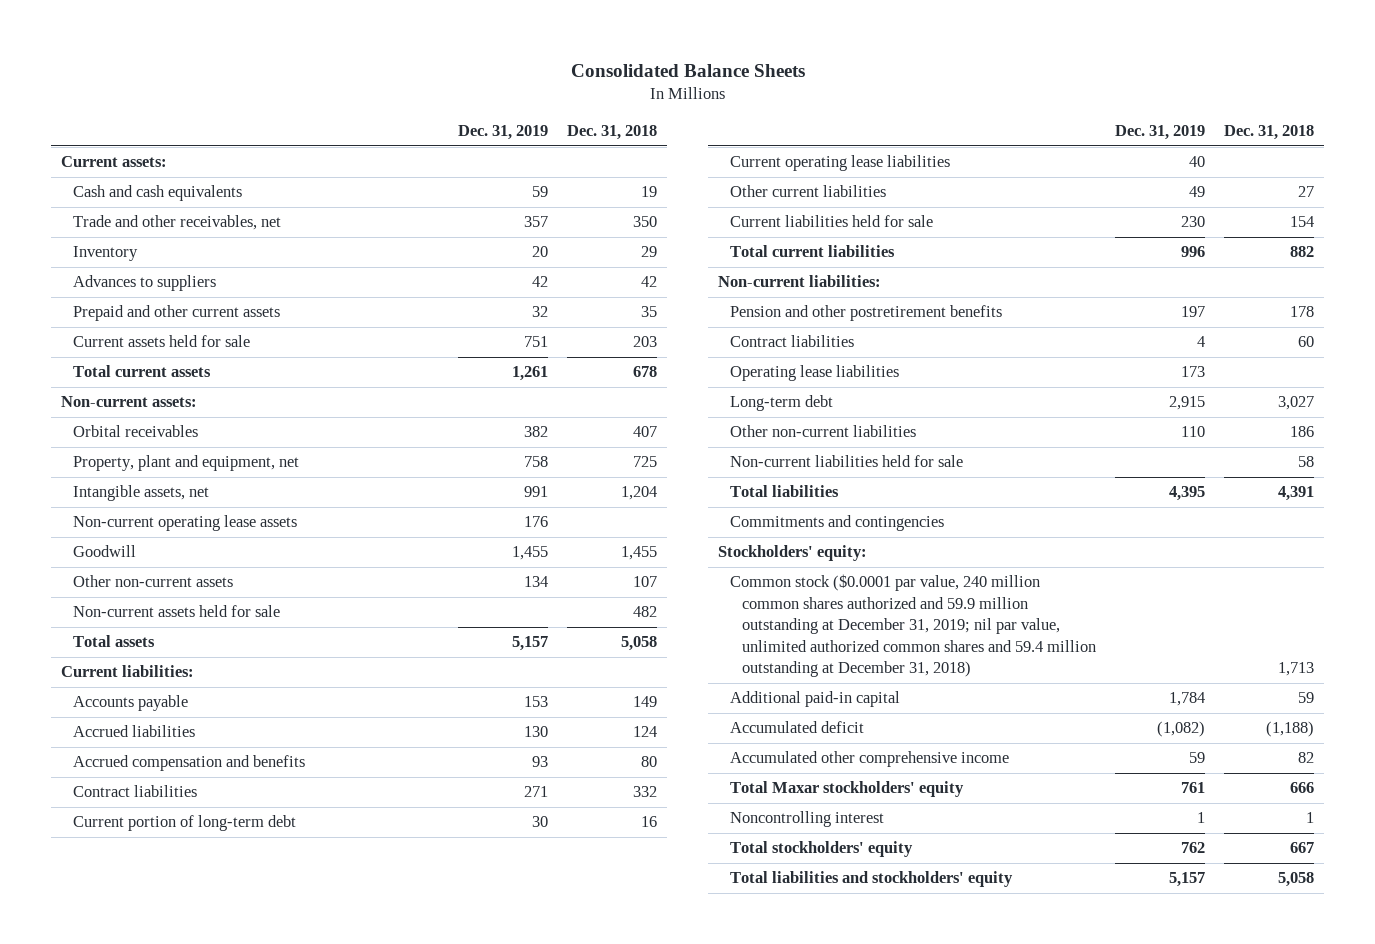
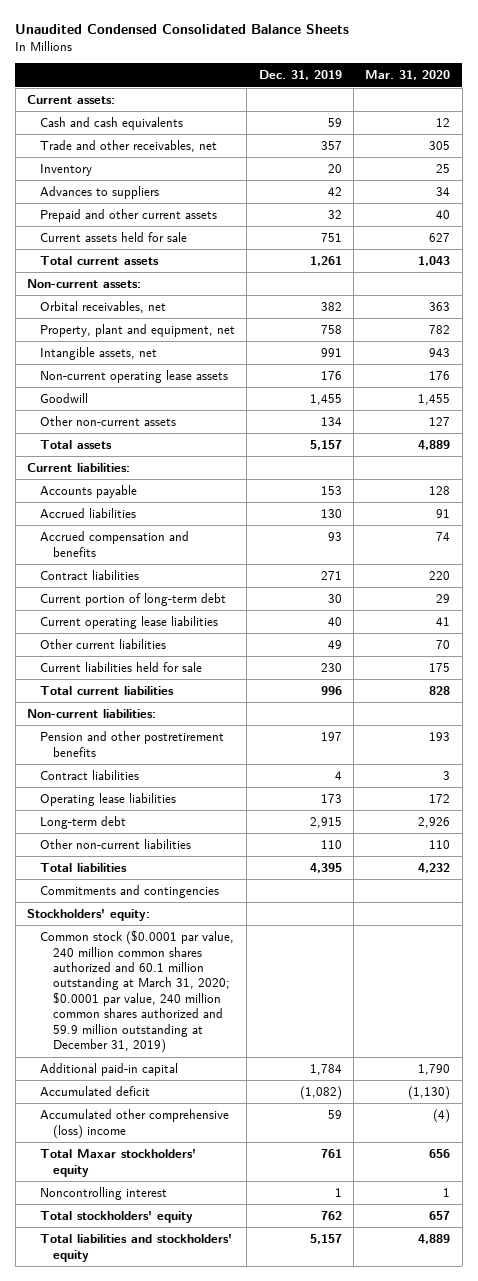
[570,64,805,78] Consolidated Balance Sheets -> [15,24,350,35] Unaudited Condensed Consolidated Balance Sheets
[567,125,658,141] Dec. 31, 2018 -> none
none -> [365,70,451,81] Mar. 31, 2020
[73,425,199,438] Orbital receivables -> [39,301,166,314] Orbital receivables, net
[73,605,281,618] Non-current assets held for sale -> none
[729,455,963,468] Non-current liabilities held for sale -> none
[729,574,1097,678] Common stock ($0.0001 par value, 240 million common shares authorized and 59.9 million outstanding at December 31, 2019; nil par value, unlimited authorized common shares and 59.4 million outstanding at December 31, 2018) -> [39,930,234,1054] Common stock ($0.0001 par value, 240 million common shares authorized and 60.1 million outstanding at March 31, 2020; $0.0001 par value, 240 million common shares authorized and 59.9 million outstanding at December 31, 2019)
[729,751,1009,768] Accumulated other comprehensive income -> [39,1109,229,1139] Accumulated other comprehensive (loss) income

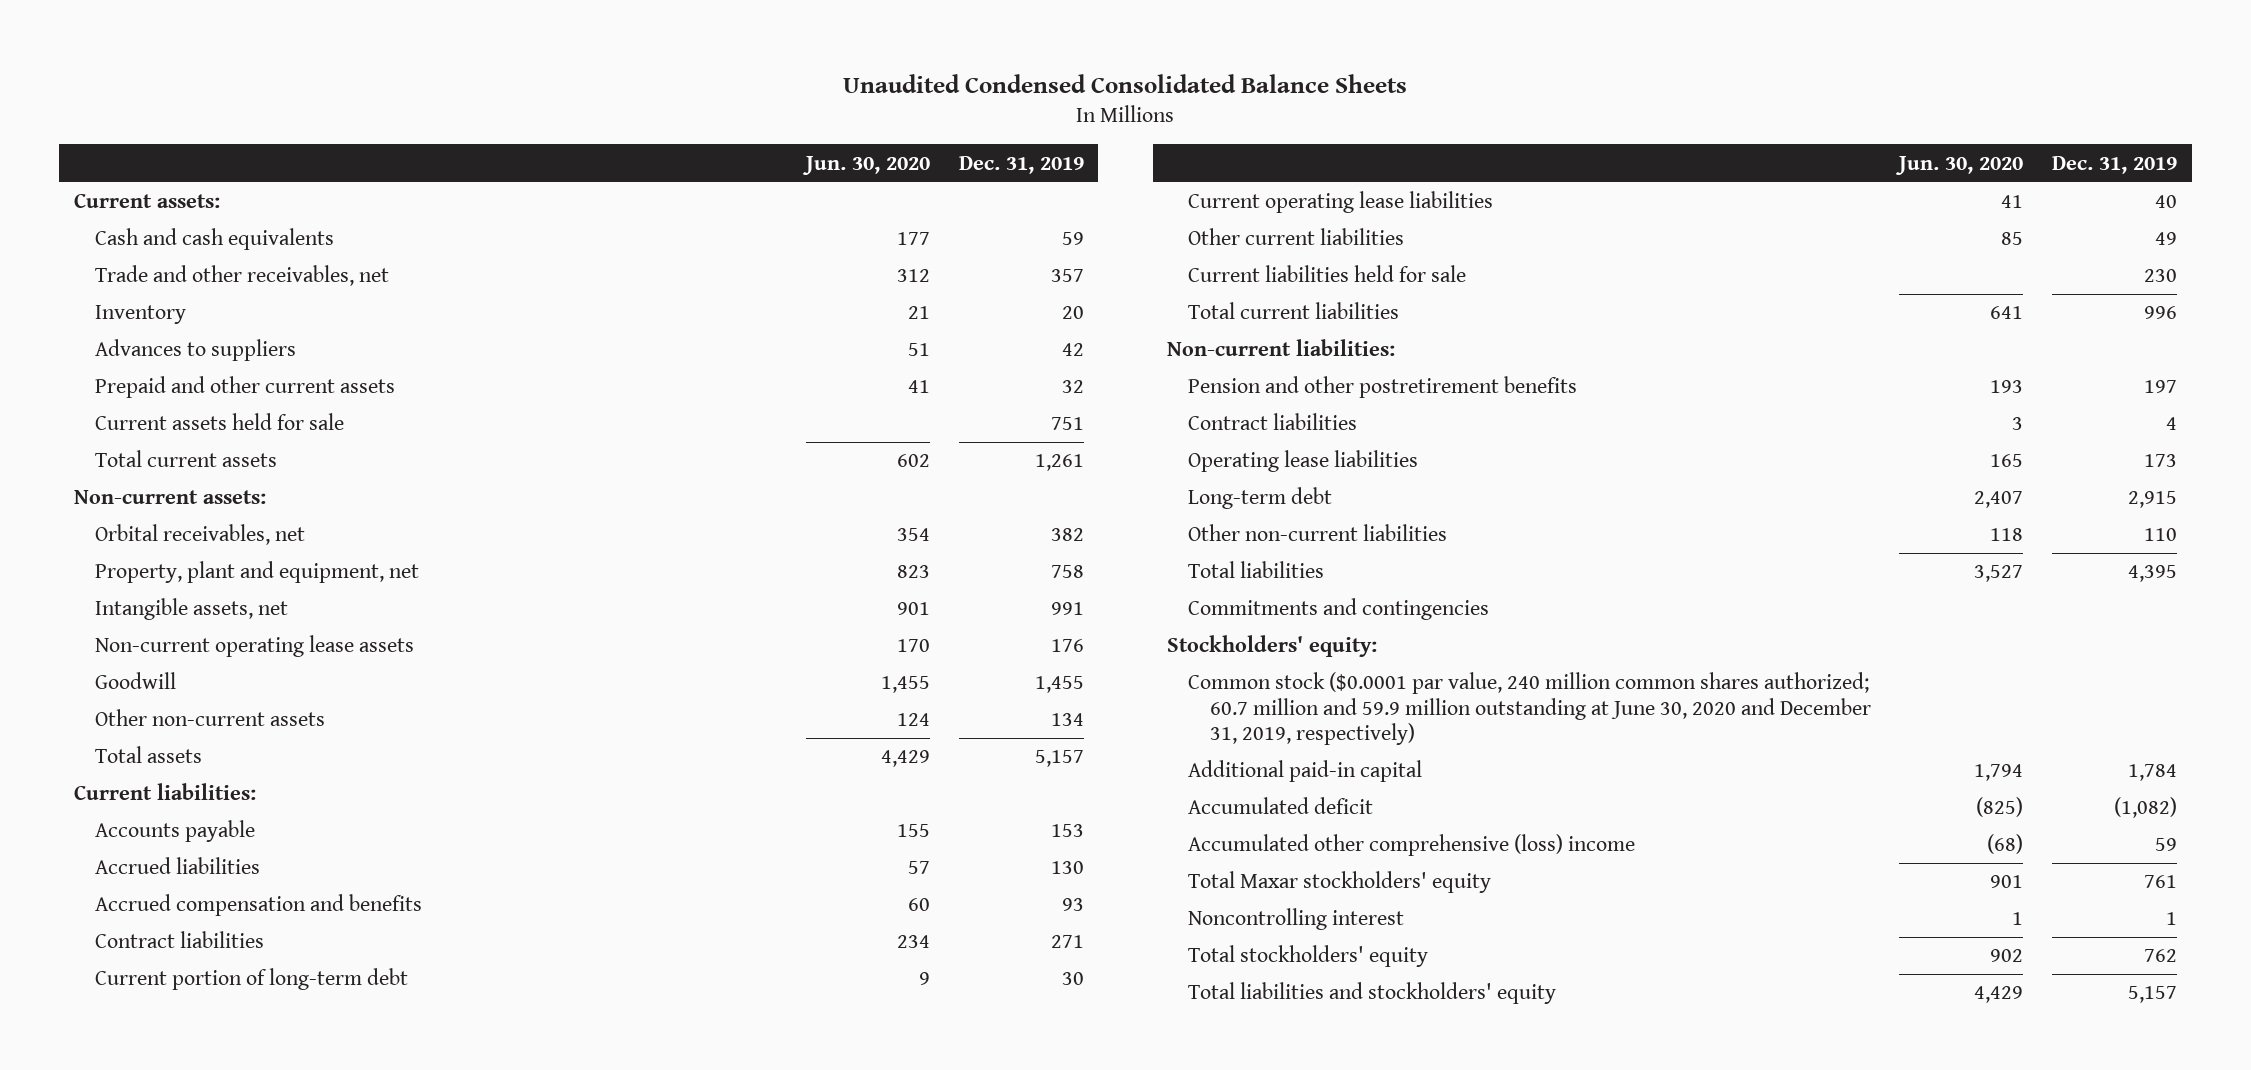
[365,70,451,81] Mar. 31, 2020 -> none
none -> [802,155,931,175] Jun. 30, 2020
[39,930,234,1054] Common stock ($0.0001 par value, 240 million common shares authorized and 60.1 million outstanding at March 31, 2020; $0.0001 par value, 240 million common shares authorized and 59.9 million outstanding at December 31, 2019) -> [1188,672,1871,745] Common stock ($0.0001 par value, 240 million common shares authorized; 60.7 million and 59.9 million outstanding at June 30, 2020 and December 31, 2019, respectively)

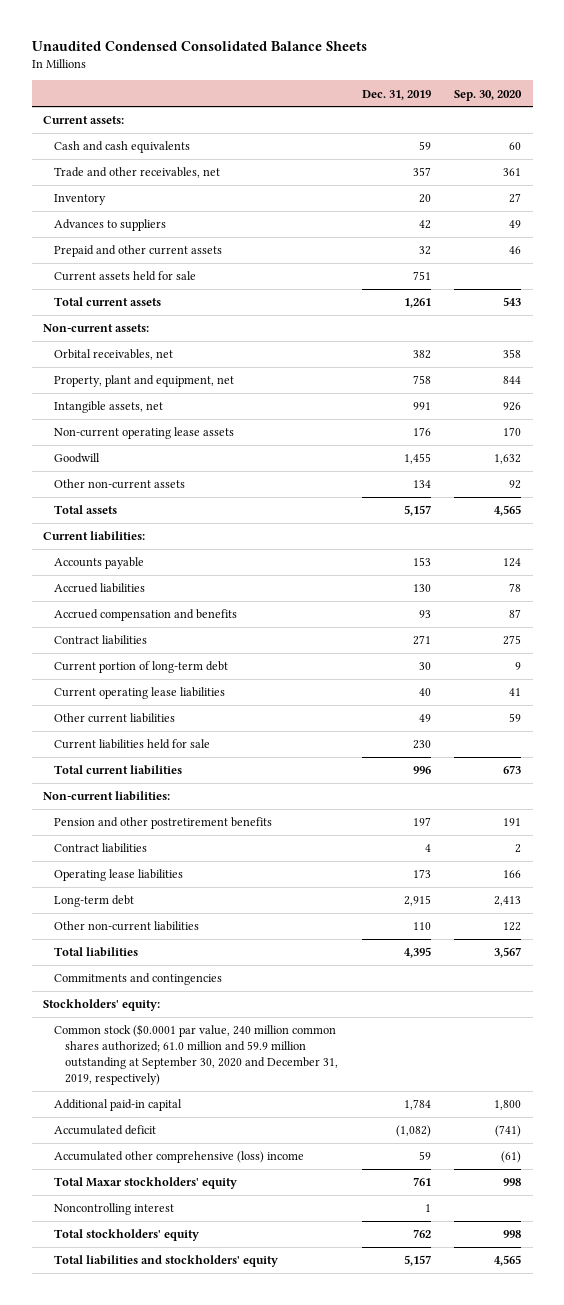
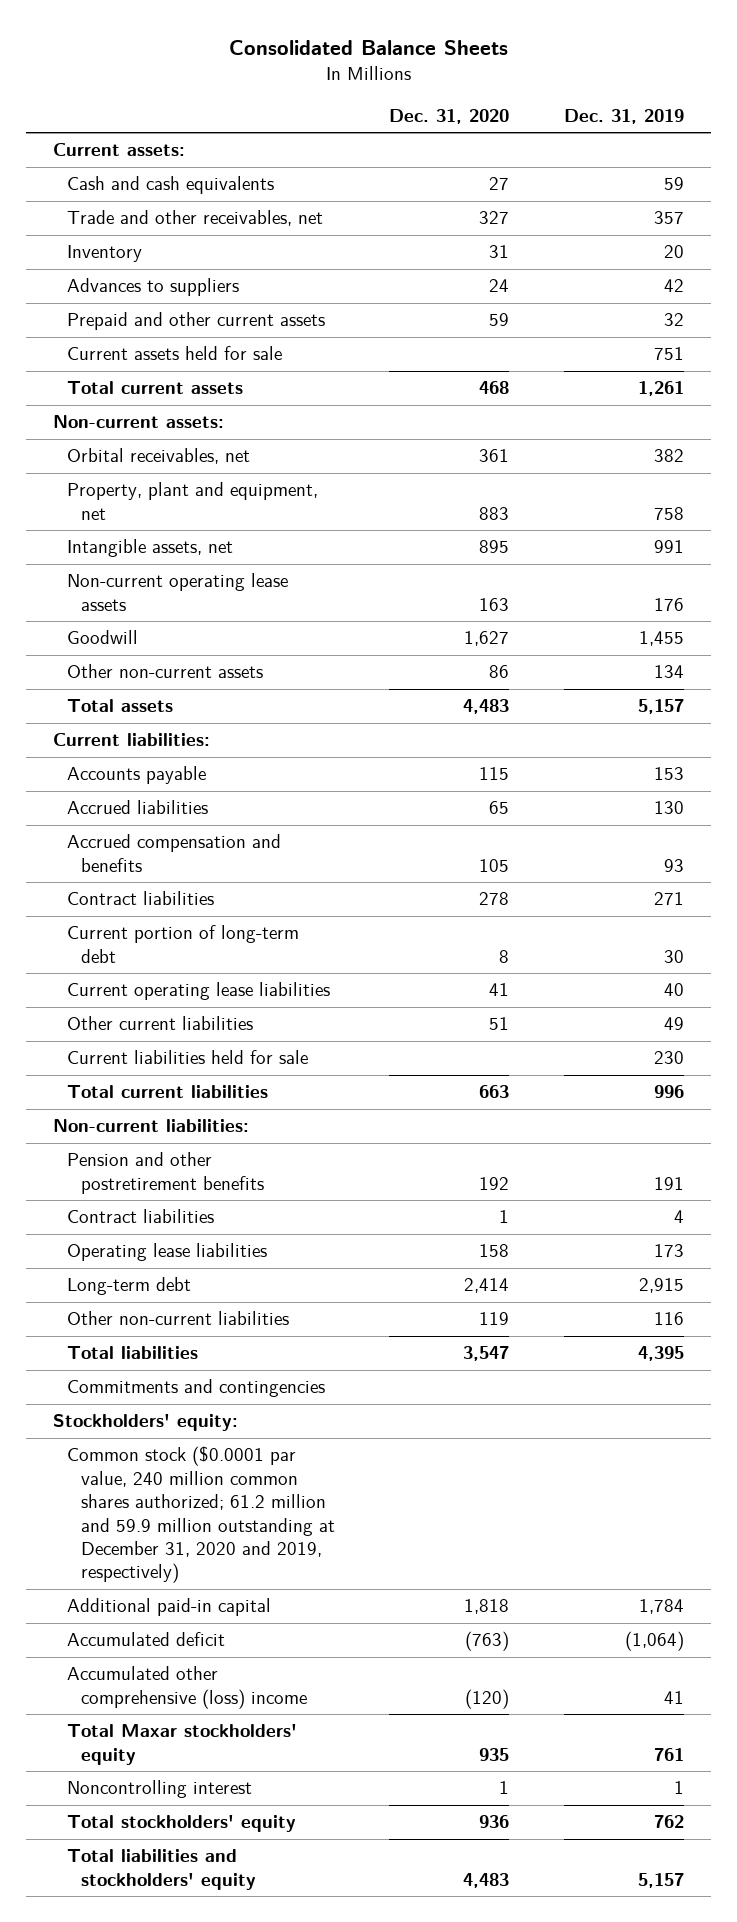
[31,41,367,52] Unaudited Condensed Consolidated Balance Sheets -> [228,39,508,55] Consolidated Balance Sheets
[454,89,523,101] Sep. 30, 2020 -> none
none -> [389,108,510,124] Dec. 31, 2020
[412,817,431,827] 197 -> [653,1176,684,1190] 191
[412,922,431,931] 110 -> [653,1312,684,1326] 116
[54,1024,339,1086] Common stock ($0.0001 par value, 240 million common shares authorized; 61.0 million and 59.9 million outstanding at September 30, 2020 and December 31, 2019, respectively) -> [67,1446,335,1584] Common stock ($0.0001 par value, 240 million common shares authorized; 61.2 million and 59.9 million outstanding at December 31, 2020 and 2019, respectively)
[395,1125,431,1138] (1,082) -> [624,1631,684,1652] (1,064)
[418,1151,431,1161] 59 -> [663,1690,684,1704] 41

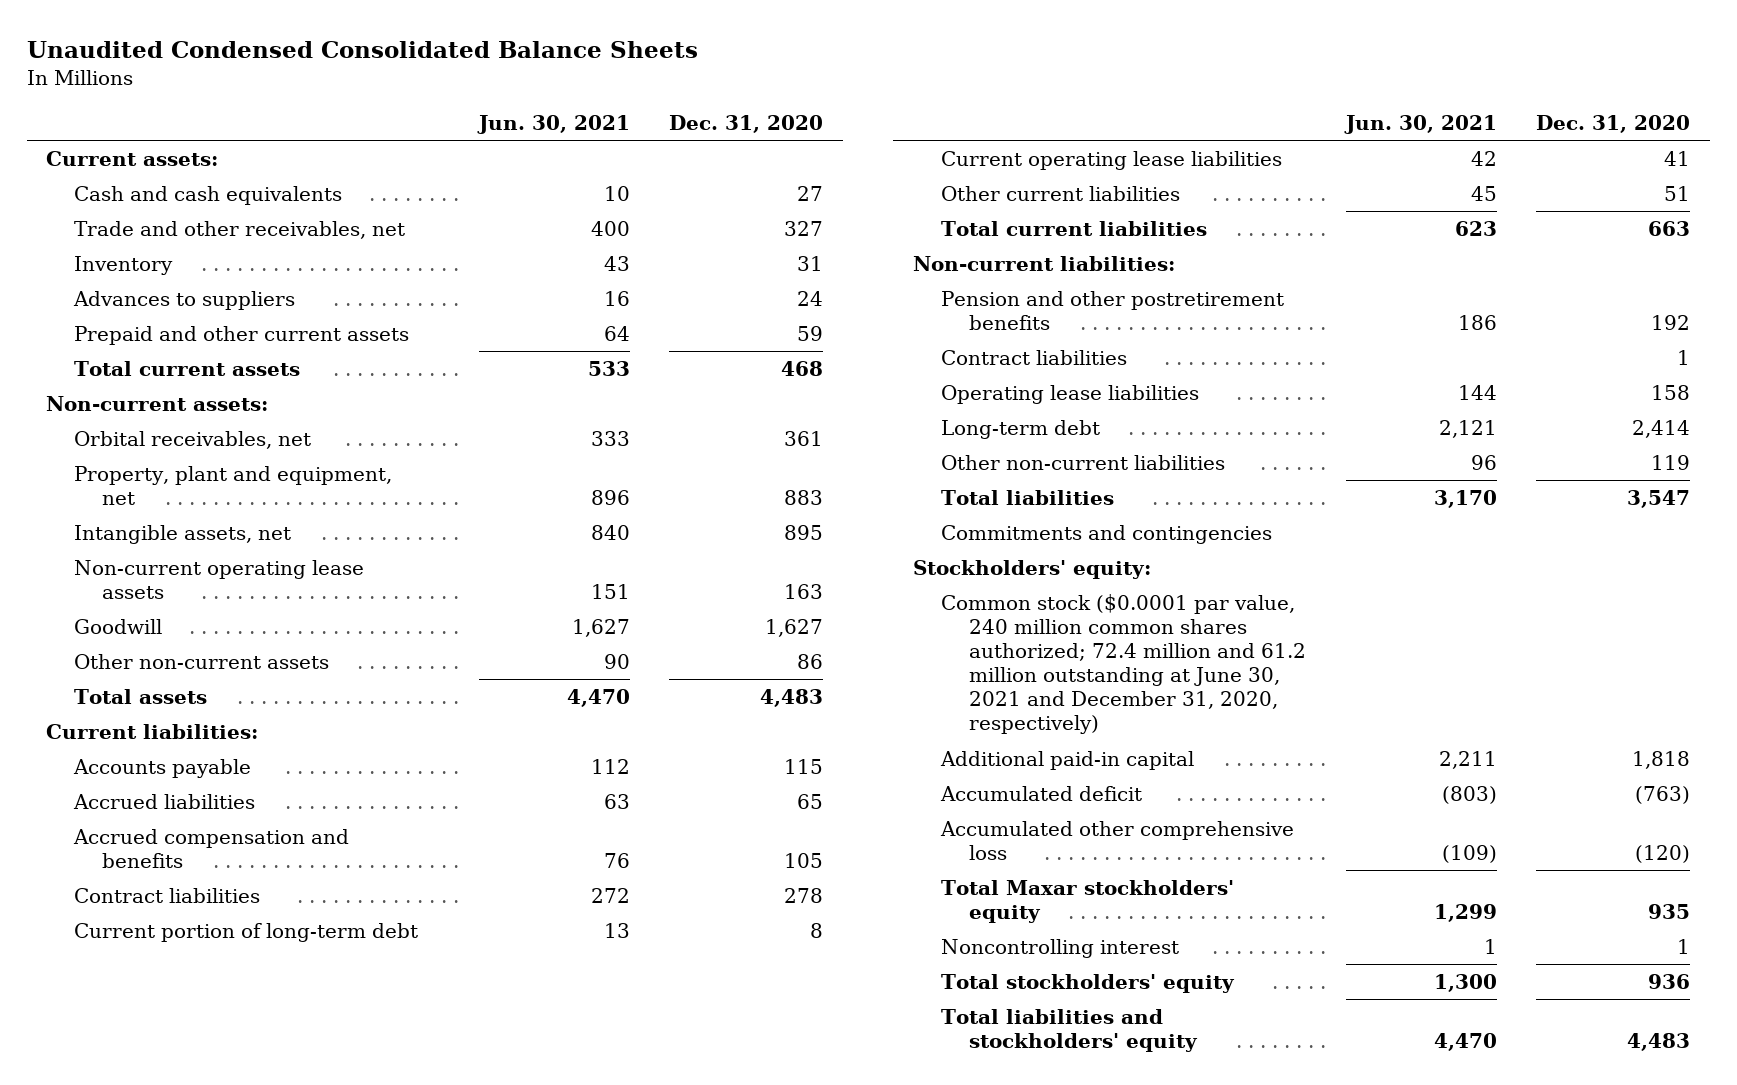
[228,39,508,55] Consolidated Balance Sheets -> [26,40,698,58] Unaudited Condensed Consolidated Balance Sheets
[563,108,684,124] Dec. 31, 2019 -> none
none -> [476,114,630,134] Jun. 30, 2021
[67,346,283,361] Current assets held for sale -> none
[67,1050,309,1065] Current liabilities held for sale -> none
[67,1446,335,1584] Common stock ($0.0001 par value, 240 million common shares authorized; 61.2 million and 59.9 million outstanding at December 31, 2020 and 2019, respectively) -> [941,593,1306,735] Common stock ($0.0001 par value, 240 million common shares authorized; 72.4 million and 61.2 million outstanding at June 30, 2021 and December 31, 2020, respectively)
[67,1666,307,1709] Accumulated other comprehensive (loss) income -> [940,820,1295,861] Accumulated other comprehensive loss

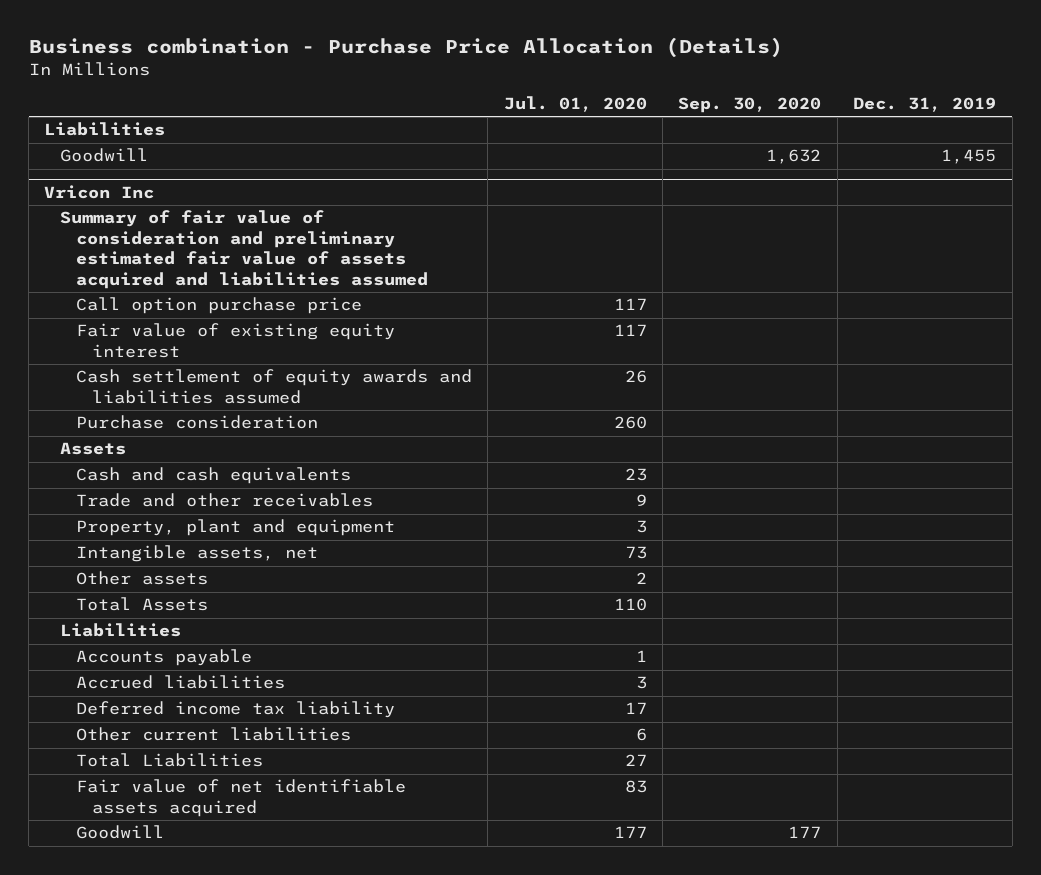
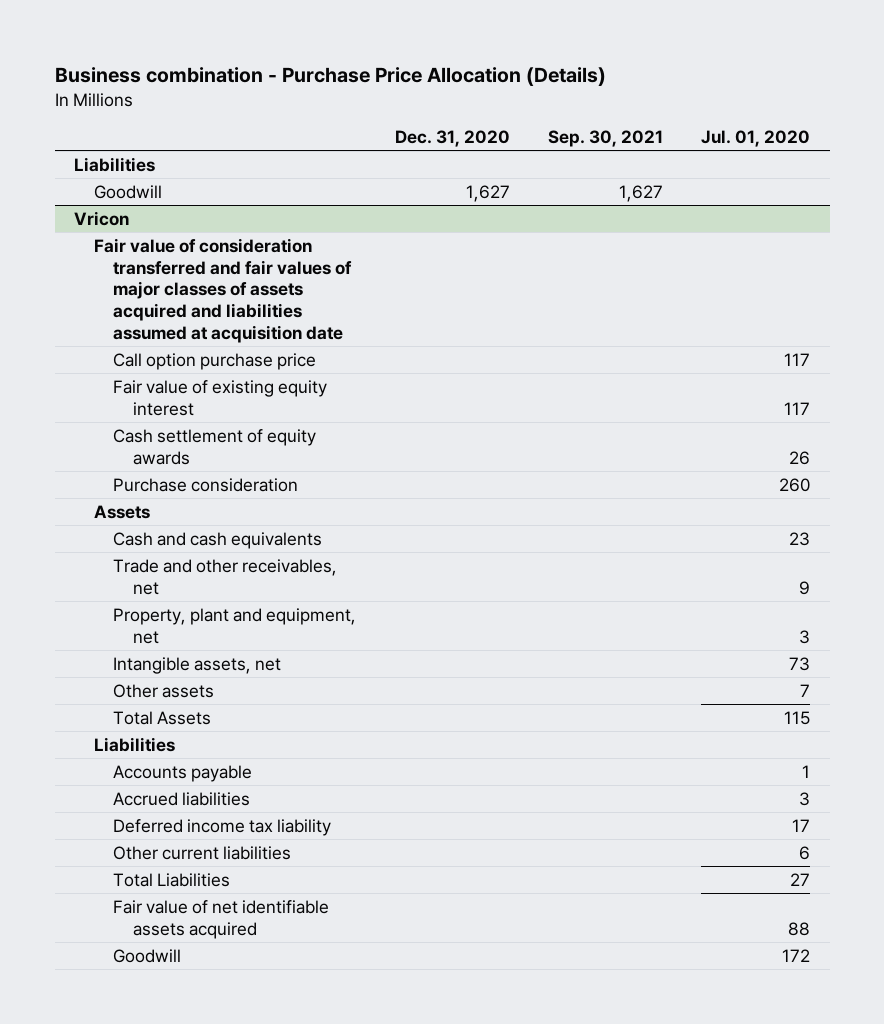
[678,96,822,113] Sep. 30, 2020 -> none
[853,96,997,112] Dec. 31, 2019 -> none
none -> [394,129,510,147] Dec. 31, 2020
none -> [547,129,663,147] Sep. 30, 2021
[44,184,155,199] Vricon Inc -> [74,210,130,226] Vricon
[60,210,428,290] Summary of fair value of consideration and preliminary estimated fair value of assets acquired and liabilities assumed -> [93,237,353,343] Fair value of consideration transferred and fair values of major classes of assets acquired and liabilities assumed at acquisition date
[75,369,472,404] Cash settlement of equity awards and liabilities assumed -> [113,428,317,465] Cash settlement of equity awards
[75,493,373,508] Trade and other receivables -> [113,558,338,595] Trade and other receivables, net
[75,519,395,537] Property, plant and equipment -> [113,607,357,644] Property, plant and equipment, net
[635,572,647,585] 2 -> [800,683,811,697] 7
[613,598,647,612] 110 -> [784,710,811,725] 115
[624,780,647,794] 83 -> [788,921,811,936] 88
[613,826,647,839] 177 -> [782,948,811,962] 172

